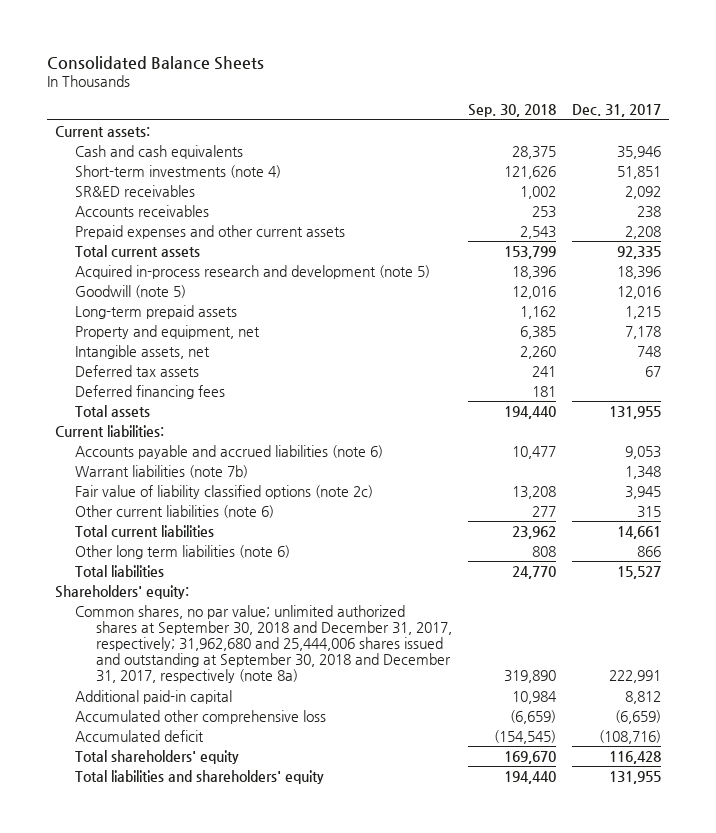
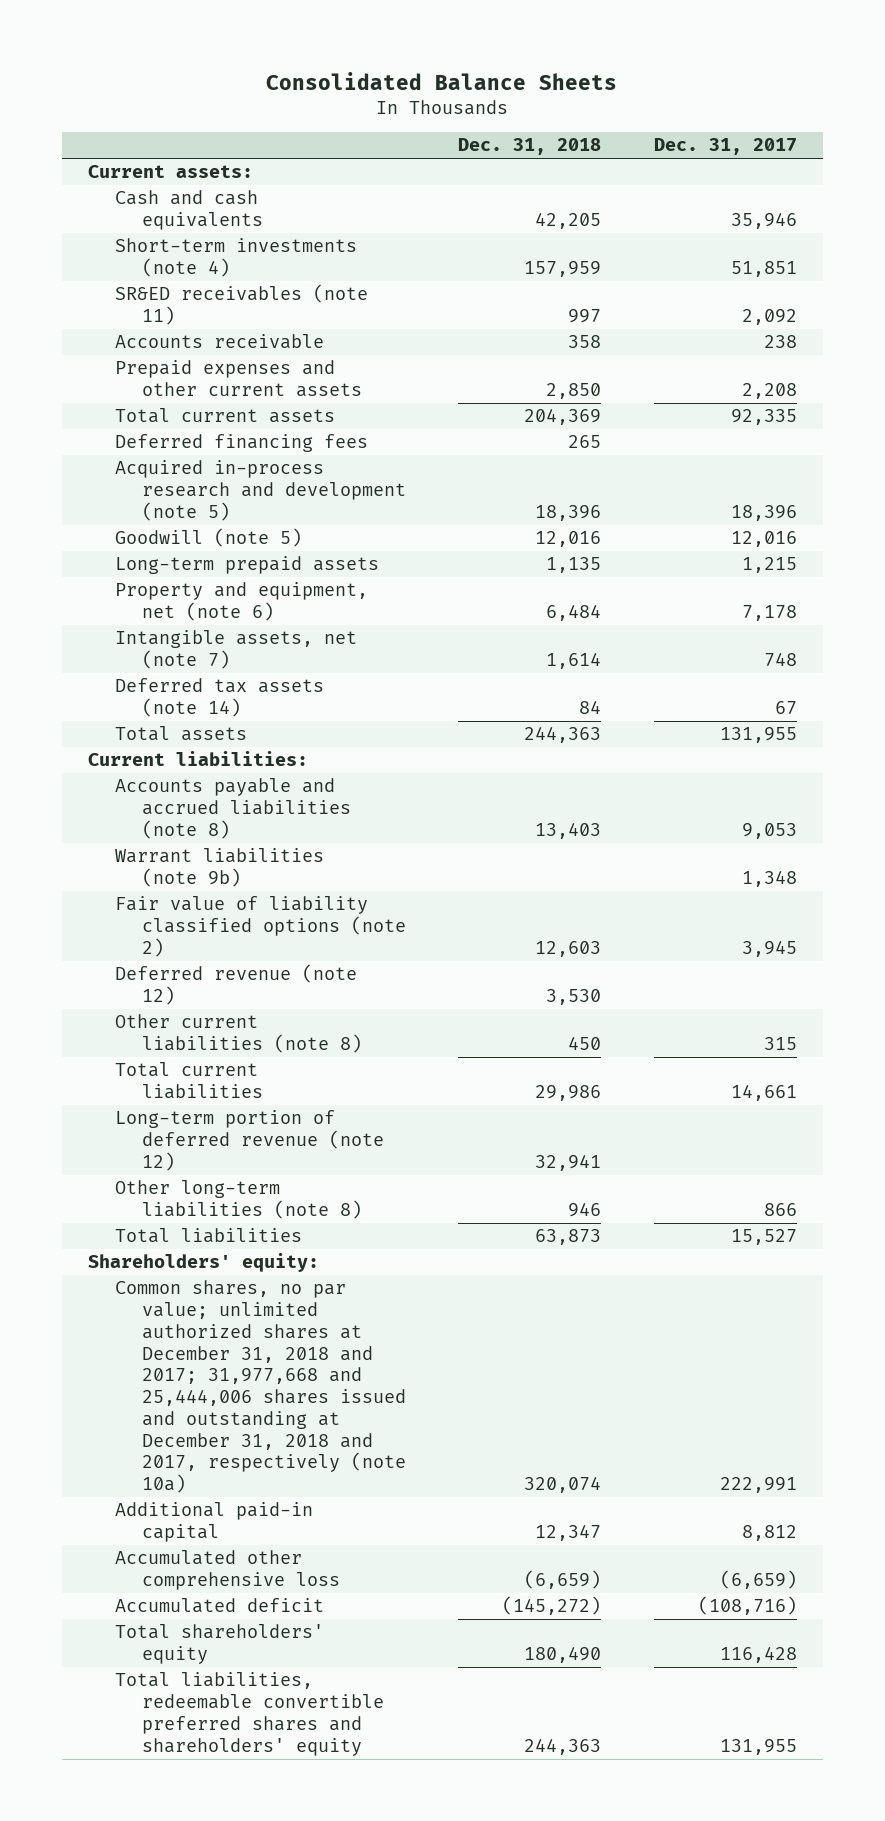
[467,104,556,118] Sep. 30, 2018 -> none
none -> [458,138,602,156] Dec. 31, 2018
[75,184,196,197] SR&ED receivables -> [114,284,368,326] SR&ED receivables (note 11)
[75,204,210,217] Accounts receivables -> [114,334,324,350] Accounts receivable
[75,384,226,399] Deferred financing fees -> [114,434,368,453] Deferred financing fees
[75,324,261,339] Property and equipment, net -> [114,582,368,622] Property and equipment, net (note 6)
[75,344,211,359] Intangible assets, net -> [114,630,357,670] Intangible assets, net (note 7)
[75,364,200,377] Deferred tax assets -> [114,678,324,718] Deferred tax assets (note 14)
[75,444,384,459] Accounts payable and accrued liabilities (note 6) -> [114,778,351,839] Accounts payable and accrued liabilities (note 8)
[75,464,249,478] Warrant liabilities (note 7b) -> [114,848,324,888] Warrant liabilities (note 9b)
[75,484,374,499] Fair value of liability classified options (note 2c) -> [114,896,406,957] Fair value of liability classified options (note 2)
none -> [114,964,357,1006] Deferred revenue (note 12)
[75,504,275,518] Other current liabilities (note 6) -> [114,1014,362,1054] Other current liabilities (note 8)
none -> [114,1110,384,1171] Long-term portion of deferred revenue (note 12)
[75,544,291,559] Other long term liabilities (note 6) -> [114,1180,362,1220] Other long-term liabilities (note 8)
[75,604,452,684] Common shares, no par value; unlimited authorized shares at September 30, 2018 and December 31, 2017, respectively; 31,962,680 and 25,444,006 shares issued and outstanding at September 30, 2018 and December 31, 2017, respectively (note 8a) -> [114,1280,406,1494] Common shares, no par value; unlimited authorized shares at December 31, 2018 and 2017; 31,977,668 and 25,444,006 shares issued and outstanding at December 31, 2018 and 2017, respectively (note 10a)
[75,769,325,784] Total liabilities and shareholders' equity -> [114,1672,384,1756] Total liabilities, redeemable convertible preferred shares and shareholders' equity

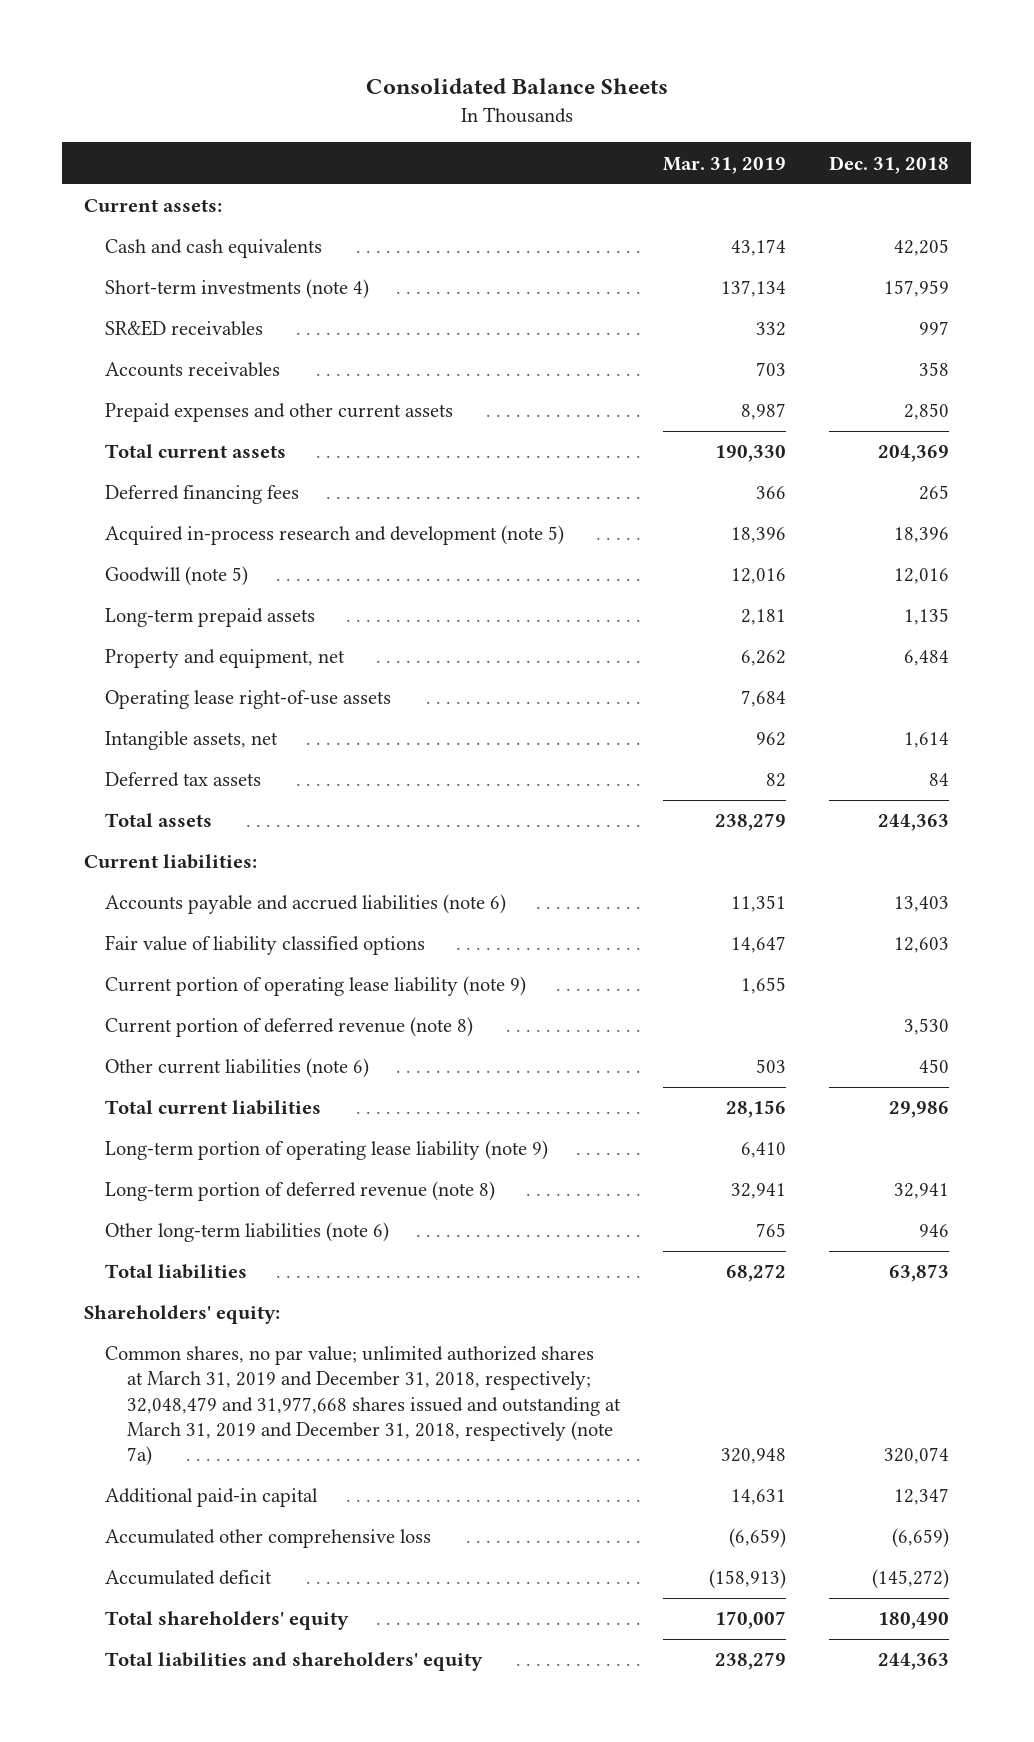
[653,138,797,156] Dec. 31, 2017 -> none
none -> [663,156,787,174] Mar. 31, 2019
[114,284,368,326] SR&ED receivables (note 11) -> [105,320,264,337] SR&ED receivables
[114,334,324,350] Accounts receivable -> [105,362,281,378] Accounts receivables
[114,582,368,622] Property and equipment, net (note 6) -> [105,649,346,669] Property and equipment, net
none -> [105,690,392,710] Operating lease right-of-use assets
[114,630,357,670] Intangible assets, net (note 7) -> [105,731,279,751] Intangible assets, net
[114,678,324,718] Deferred tax assets (note 14) -> [105,772,262,788] Deferred tax assets
[114,848,324,888] Warrant liabilities (note 9b) -> none
[114,778,351,839] Accounts payable and accrued liabilities (note 8) -> [105,894,507,915] Accounts payable and accrued liabilities (note 6)
[114,896,406,957] Fair value of liability classified options (note 2) -> [105,935,426,956] Fair value of liability classified options
none -> [105,976,527,997] Current portion of operating lease liability (note 9)
[114,964,357,1006] Deferred revenue (note 12) -> [105,1017,474,1038] Current portion of deferred revenue (note 8)
[114,1014,362,1054] Other current liabilities (note 8) -> [105,1058,370,1079] Other current liabilities (note 6)
none -> [105,1140,549,1161] Long-term portion of operating lease liability (note 9)
[114,1110,384,1171] Long-term portion of deferred revenue (note 12) -> [105,1181,496,1202] Long-term portion of deferred revenue (note 8)
[114,1180,362,1220] Other long-term liabilities (note 8) -> [105,1222,390,1243] Other long-term liabilities (note 6)
[114,1280,406,1494] Common shares, no par value; unlimited authorized shares at December 31, 2018 and 2017; 31,977,668 and 25,444,006 shares issued and outstanding at December 31, 2018 and 2017, respectively (note 10a) -> [105,1346,621,1467] Common shares, no par value; unlimited authorized shares at March 31, 2019 and December 31, 2018, respectively; 32,048,479 and 31,977,668 shares issued and outstanding at March 31, 2019 and December 31, 2018, respectively (note 7a)
[114,1672,384,1756] Total liabilities, redeemable convertible preferred shares and shareholders' equity -> [105,1652,484,1672] Total liabilities and shareholders' equity

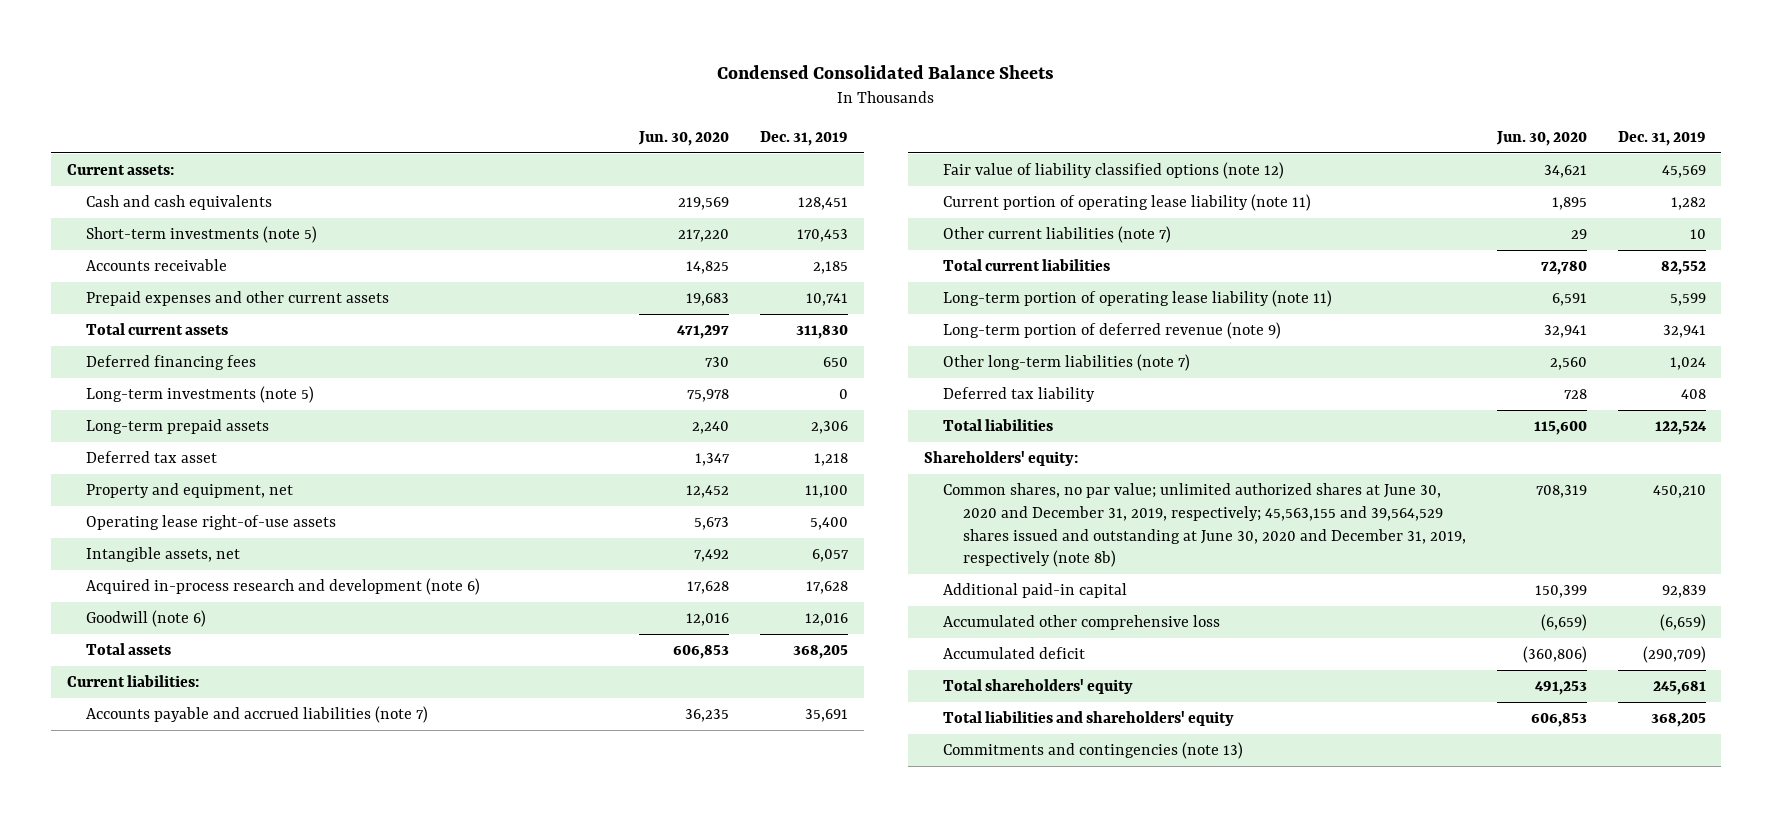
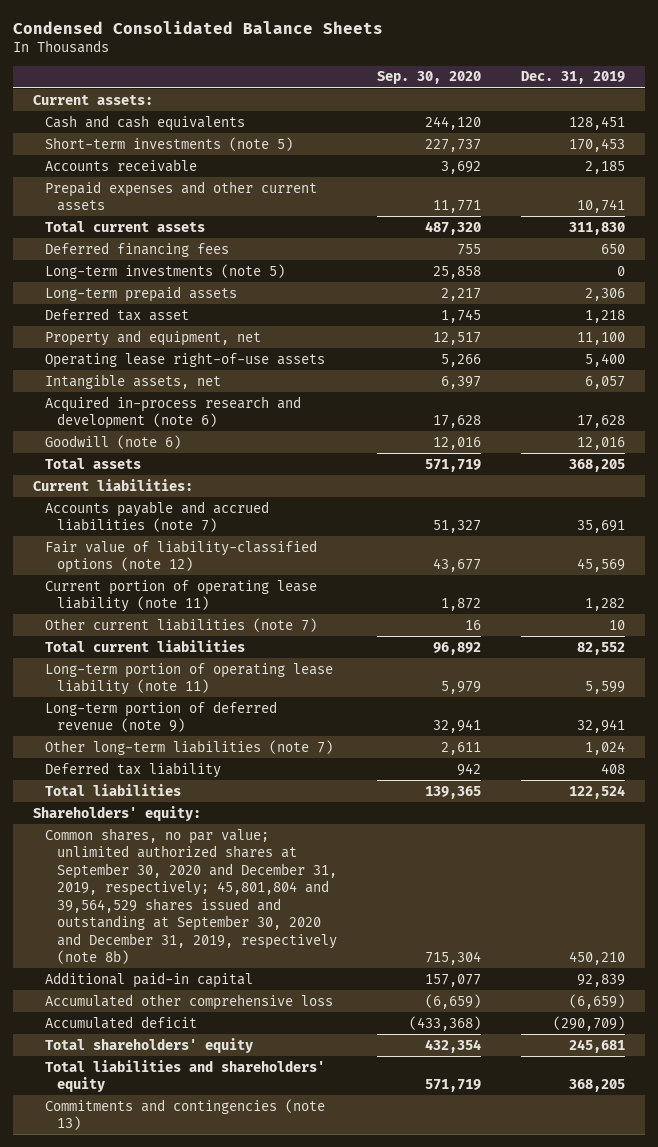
[638,131,730,147] Jun. 30, 2020 -> none
none -> [376,71,481,85] Sep. 30, 2020
[943,162,1285,180] Fair value of liability classified options (note 12) -> [44,539,317,574] Fair value of liability-classified options (note 12)
[943,483,1466,568] Common shares, no par value; unlimited authorized shares at June 30, 2020 and December 31, 2019, respectively; 45,563,155 and 39,564,529 shares issued and outstanding at June 30, 2020 and December 31, 2019, respectively (note 8b) -> [44,827,337,965] Common shares, no par value; unlimited authorized shares at September 30, 2020 and December 31, 2019, respectively; 45,801,804 and 39,564,529 shares issued and outstanding at September 30, 2020 and December 31, 2019, respectively (note 8b)

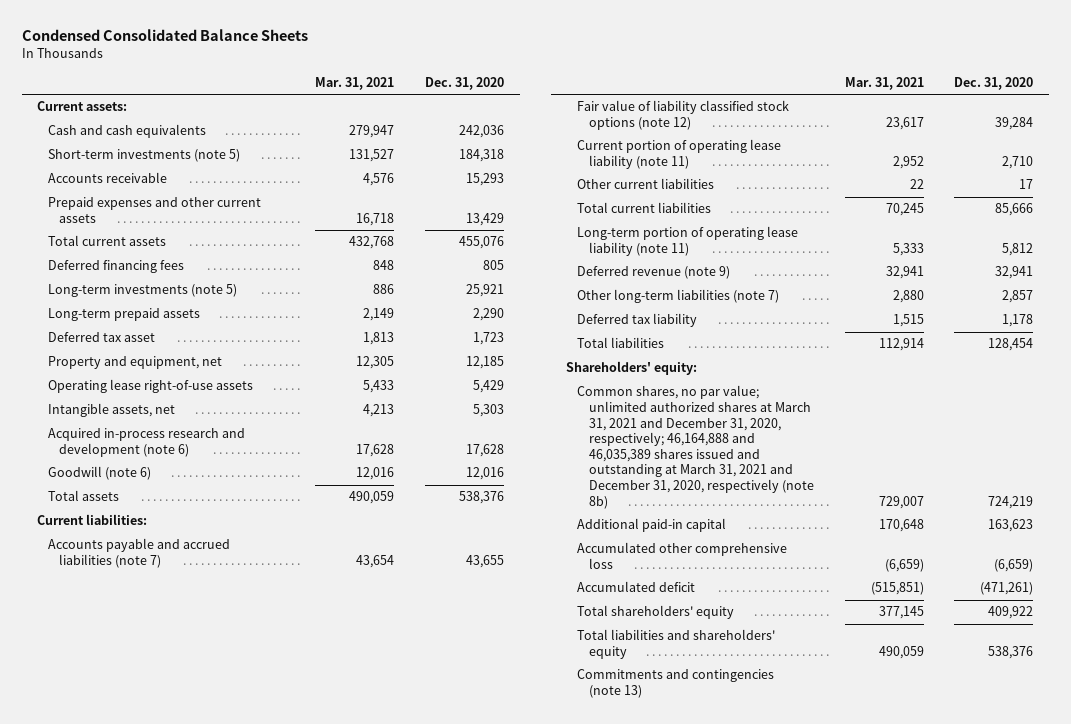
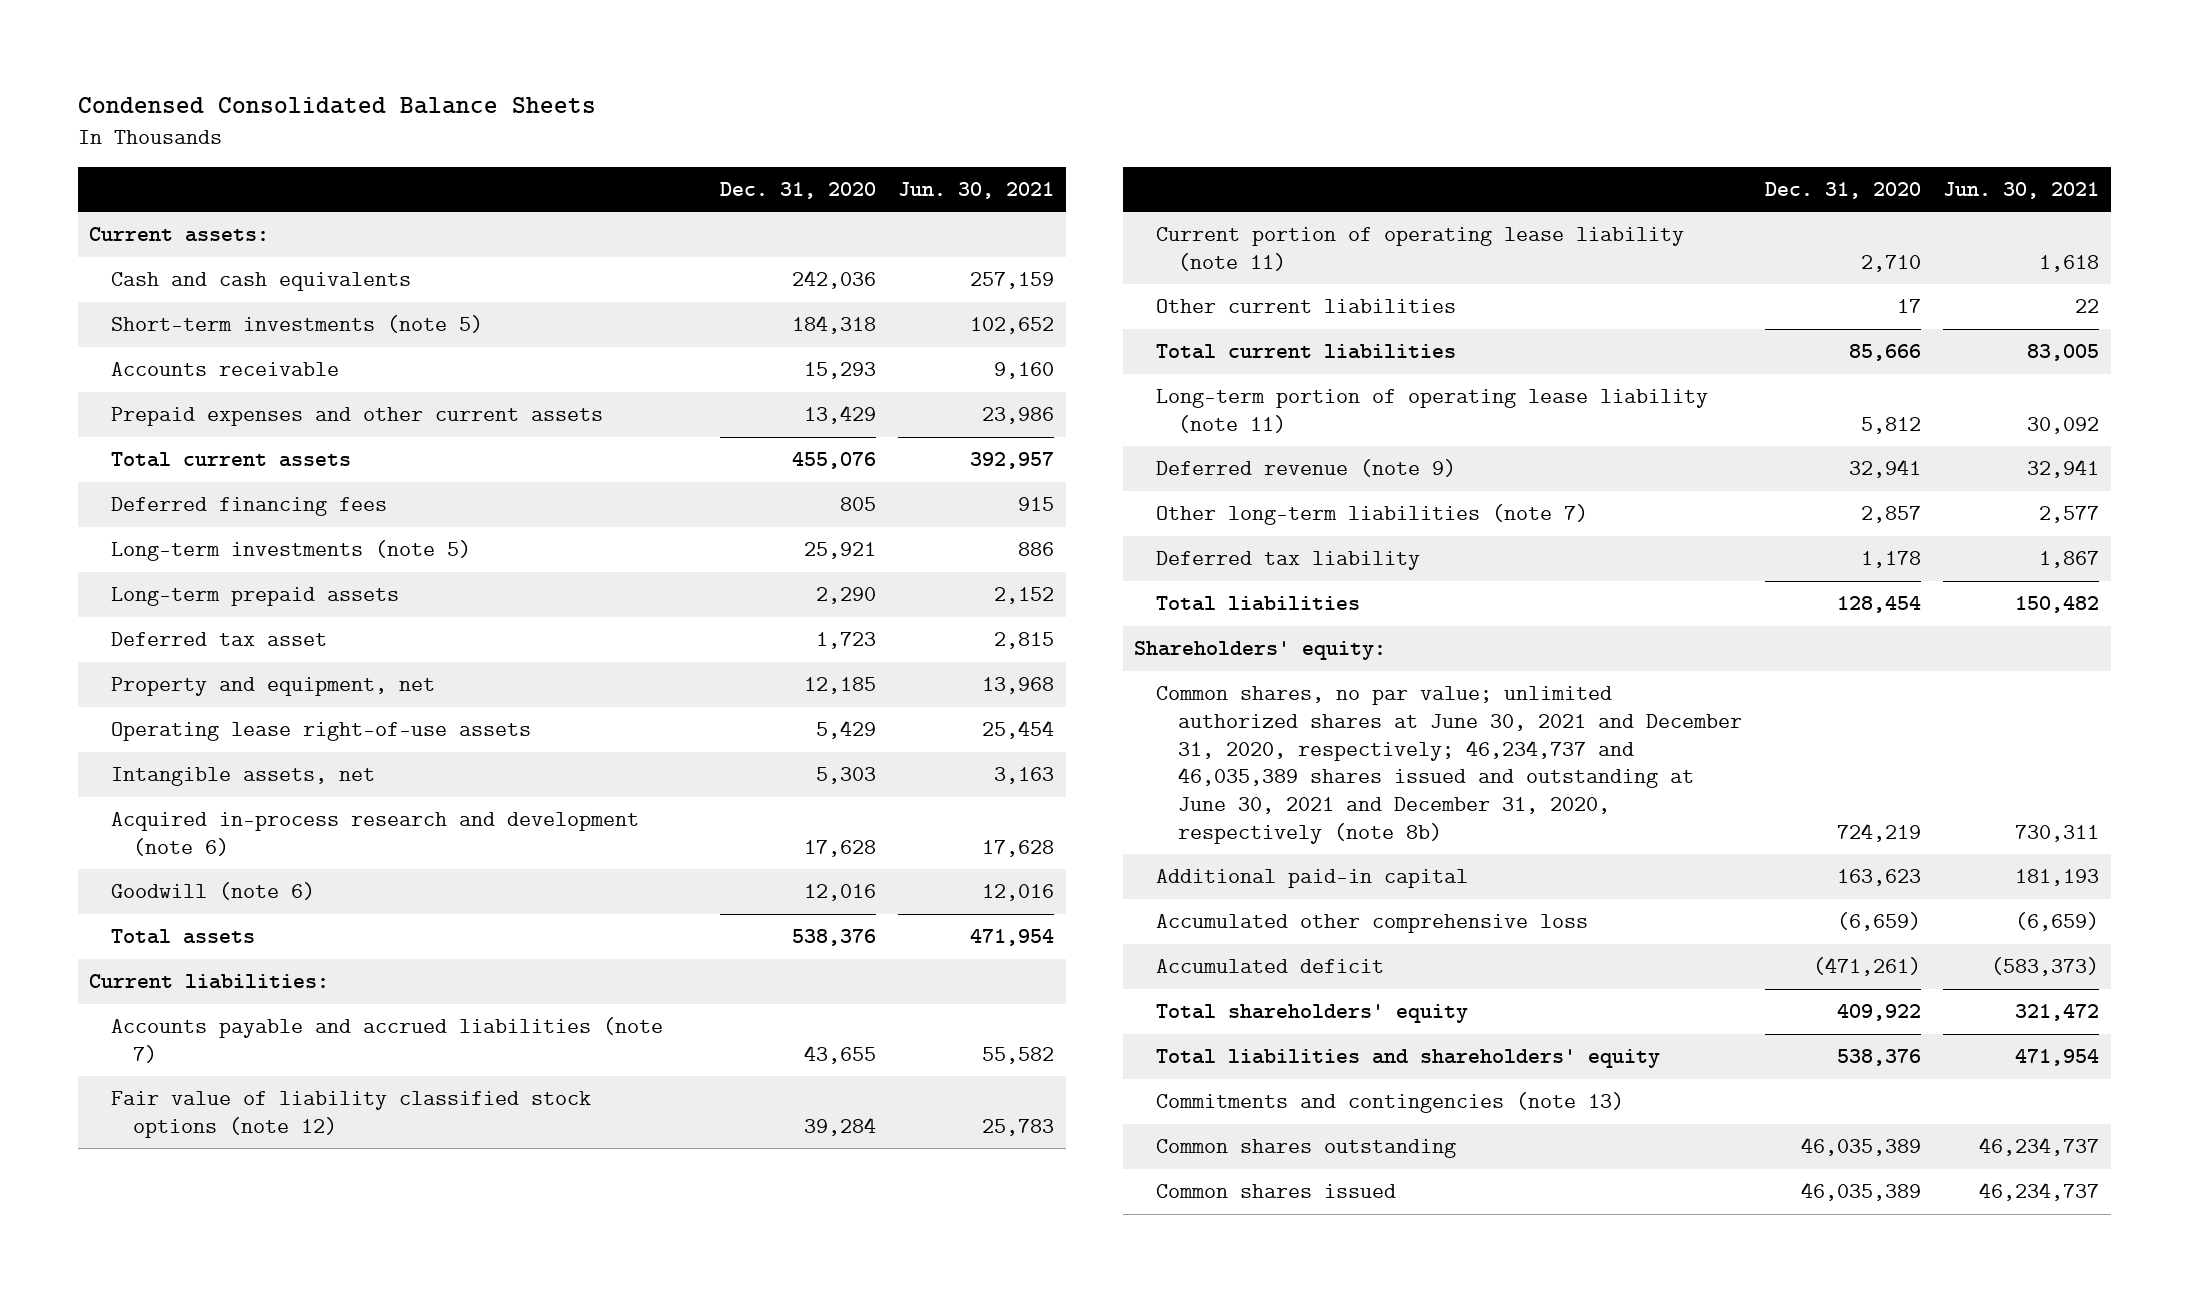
[315,76,395,90] Mar. 31, 2021 -> none
none -> [898,181,1055,199] Jun. 30, 2021
[577,385,814,509] Common shares, no par value; unlimited authorized shares at March 31, 2021 and December 31, 2020, respectively; 46,164,888 and 46,035,389 shares issued and outstanding at March 31, 2021 and December 31, 2020, respectively (note 8b) -> [1155,686,1742,844] Common shares, no par value; unlimited authorized shares at June 30, 2021 and December 31, 2020, respectively; 46,234,737 and 46,035,389 shares issued and outstanding at June 30, 2021 and December 31, 2020, respectively (note 8b)
none -> [1155,1139,1456,1159] Common shares outstanding
none -> [1155,1184,1396,1199] Common shares issued

